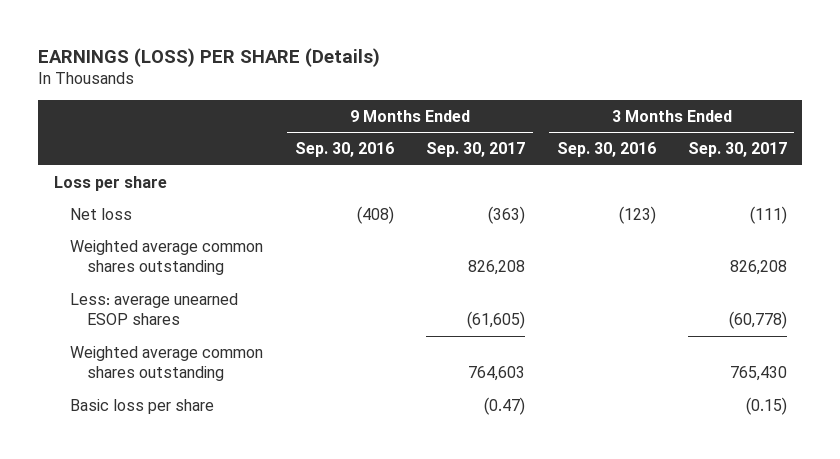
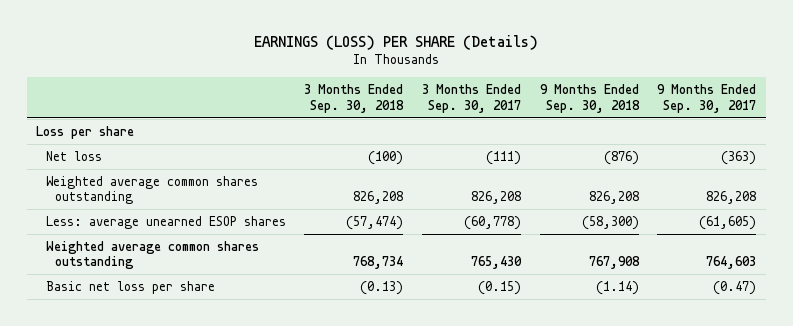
[295,142,395,158] Sep. 30, 2016 -> none
[556,142,656,158] Sep. 30, 2016 -> none
none -> [304,84,405,113] 3 Months Ended Sep. 30, 2018
none -> [539,84,640,113] 9 Months Ended Sep. 30, 2018
[70,398,215,414] Basic loss per share -> [45,280,215,294] Basic net loss per share

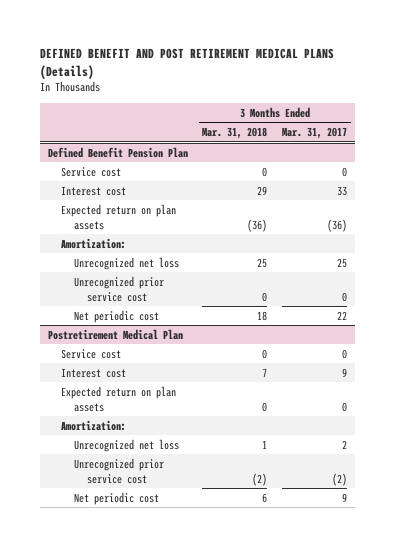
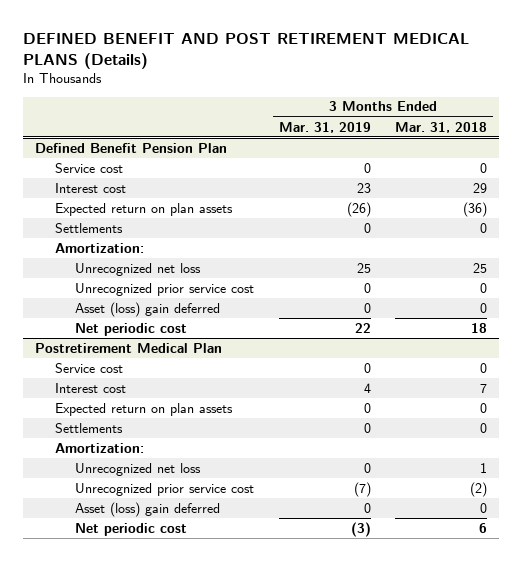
[282,126,348,139] Mar. 31, 2017 -> none
none -> [278,121,371,133] Mar. 31, 2019
none -> [55,222,124,233] Settlements
none -> [75,301,221,317] Asset (loss) gain deferred
none -> [55,422,124,433] Settlements
none -> [75,501,221,517] Asset (loss) gain deferred

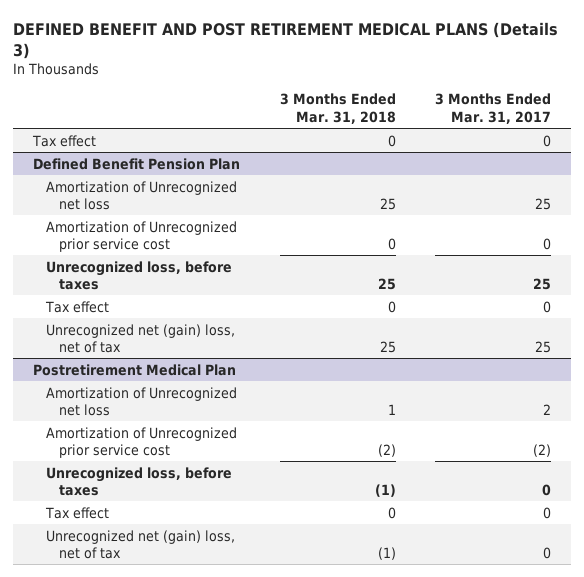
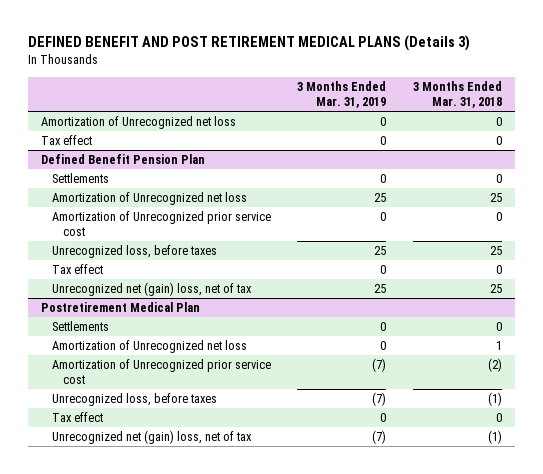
[435,93,552,124] 3 Months Ended Mar. 31, 2017 -> none
none -> [297,80,387,109] 3 Months Ended Mar. 31, 2019
none -> [40,115,236,129] Amortization of Unrecognized net loss
none -> [51,172,109,183] Settlements
none -> [51,320,109,331] Settlements

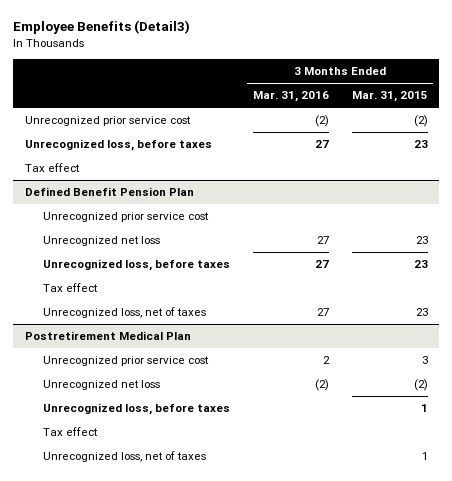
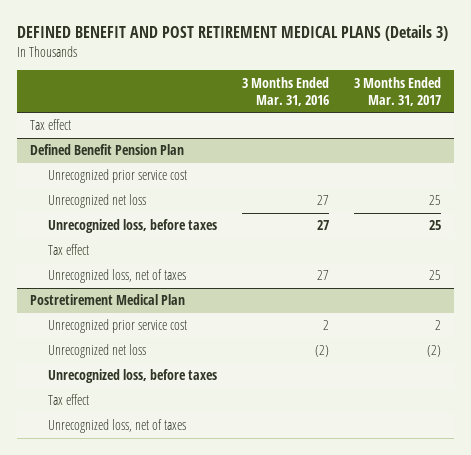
[13,20,191,35] Employee Benefits (Detail3) -> [17,25,449,42] DEFINED BENEFIT AND POST RETIREMENT MEDICAL PLANS (Details 3)
[351,91,428,103] Mar. 31, 2015 -> none
none -> [354,76,442,106] 3 Months Ended Mar. 31, 2017
[24,116,191,127] Unrecognized prior service cost -> none
[24,139,212,152] Unrecognized loss, before taxes -> none

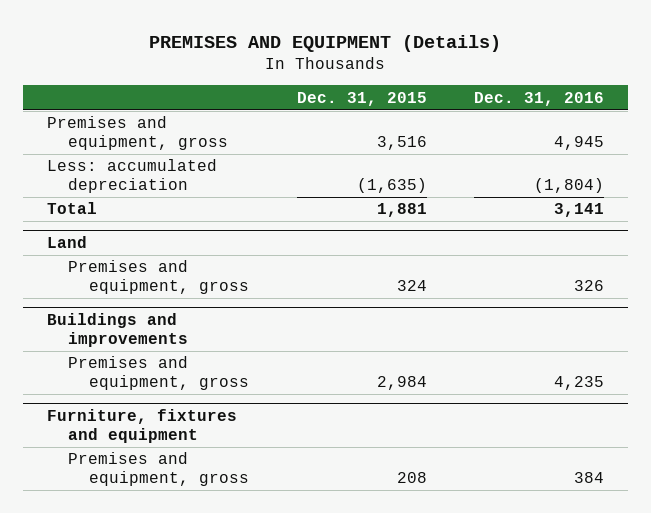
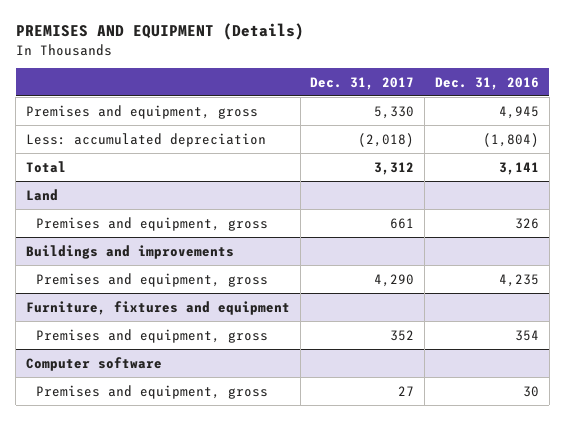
[296,91,427,106] Dec. 31, 2015 -> none
none -> [310,76,415,90] Dec. 31, 2017
[574,472,605,484] 384 -> [515,329,540,341] 354
none -> [25,356,162,371] Computer software
none -> [35,384,268,399] Premises and equipment, gross

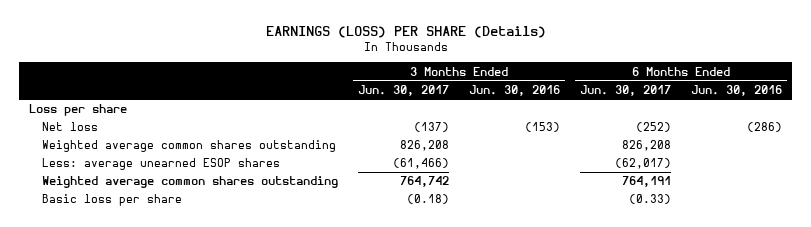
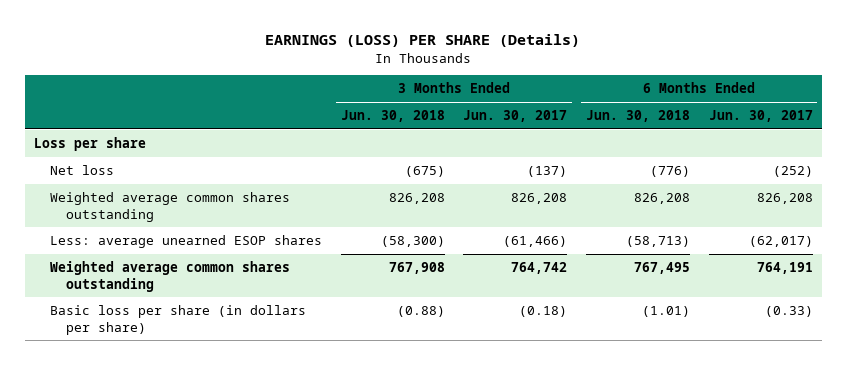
[468,85,560,97] Jun. 30, 2016 -> none
[690,85,782,97] Jun. 30, 2016 -> none
none -> [340,110,445,123] Jun. 30, 2018
none -> [585,110,690,123] Jun. 30, 2018
[41,194,182,207] Basic loss per share -> [50,305,307,335] Basic loss per share (in dollars per share)

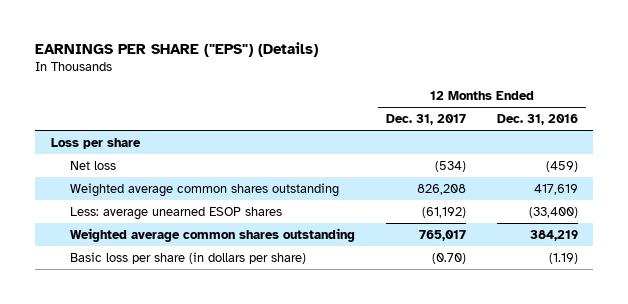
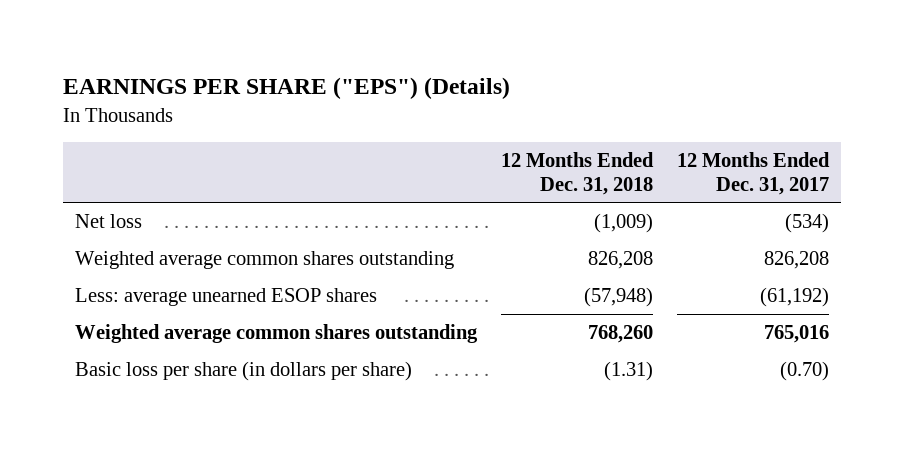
[496,113,578,125] Dec. 31, 2016 -> none
none -> [500,151,654,195] 12 Months Ended Dec. 31, 2018
[50,137,141,149] Loss per share -> none
[418,229,466,241] 765,017 -> [763,325,829,344] 765,016

